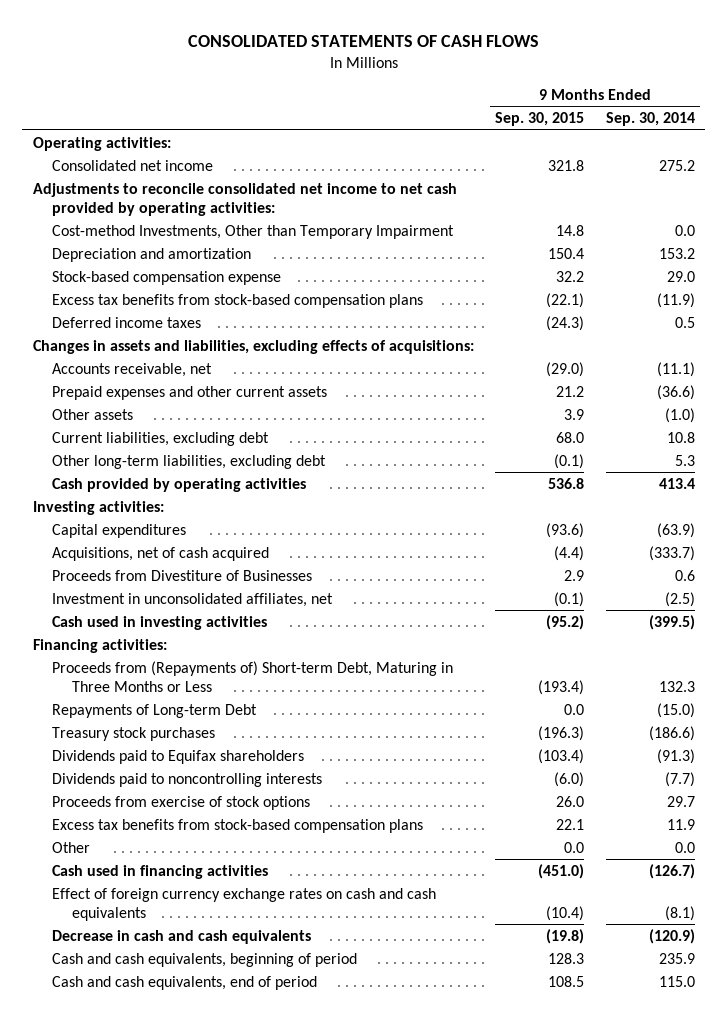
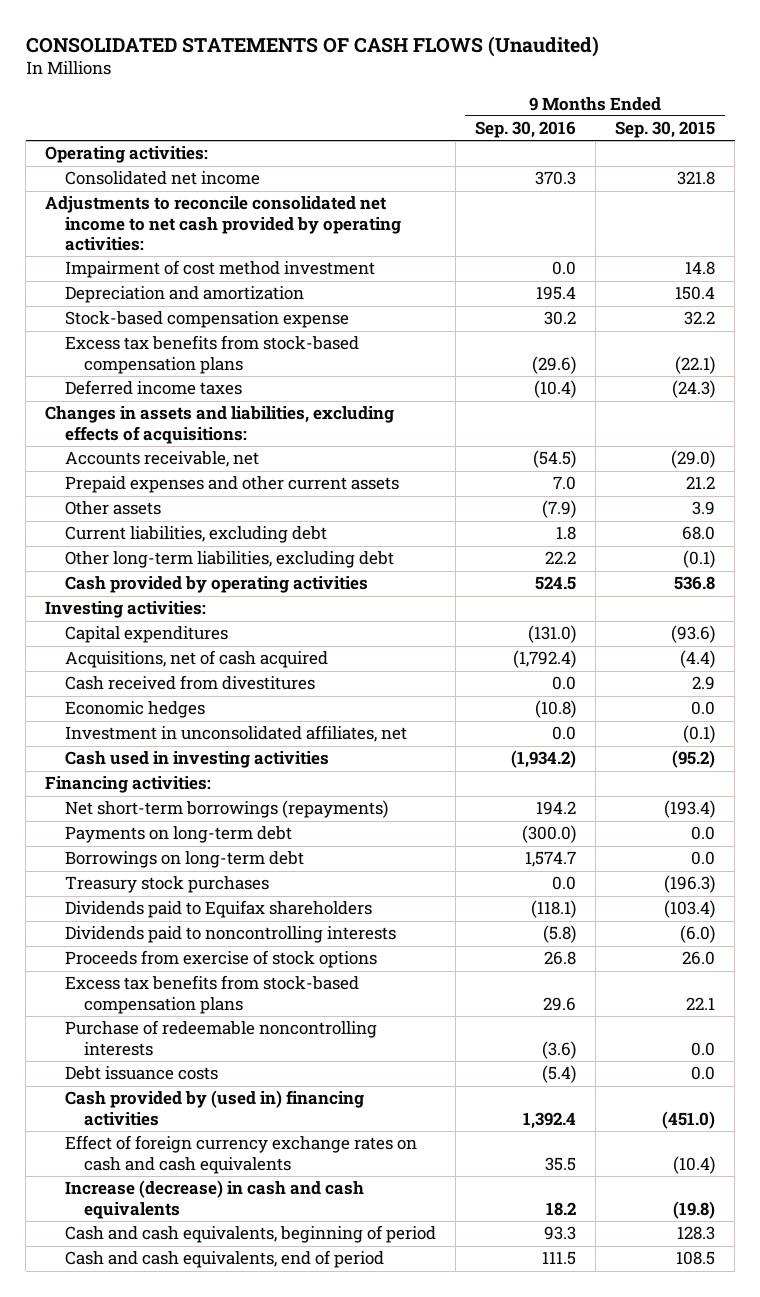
[187,34,539,47] CONSOLIDATED STATEMENTS OF CASH FLOWS -> [25,35,599,57] CONSOLIDATED STATEMENTS OF CASH FLOWS (Unaudited)
[605,112,695,127] Sep. 30, 2014 -> none
none -> [474,121,576,139] Sep. 30, 2016
[52,224,455,239] Cost-method Investments, Other than Temporary Impairment -> [64,260,375,279] Impairment of cost method investment
[52,569,313,581] Proceeds from Divestiture of Businesses -> [64,675,315,691] Cash received from divestitures
none -> [64,701,205,719] Economic hedges
[52,660,454,692] Proceeds from (Repayments of) Short-term Debt, Maturing in Three Months or Less -> [64,800,388,819] Net short-term borrowings (repayments)
[52,703,258,718] Repayments of Long-term Debt -> [64,826,292,844] Payments on long-term debt
none -> [64,851,304,869] Borrowings on long-term debt
[52,841,91,853] Other -> none
none -> [64,1020,377,1056] Purchase of redeemable noncontrolling interests
none -> [64,1066,218,1081] Debt issuance costs
[52,864,269,879] Cash used in financing activities -> [64,1090,364,1126] Cash provided by (used in) financing activities
[52,929,312,944] Decrease in cash and cash equivalents -> [64,1180,364,1219] Increase (decrease) in cash and cash equivalents

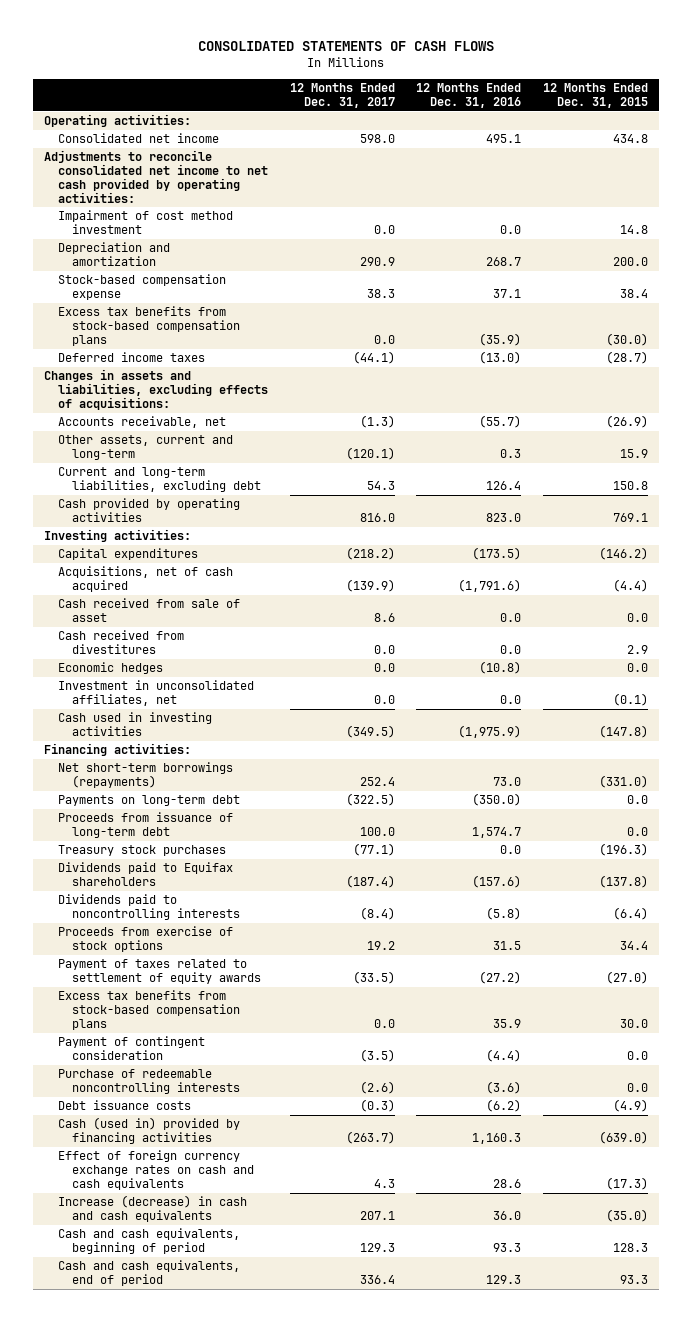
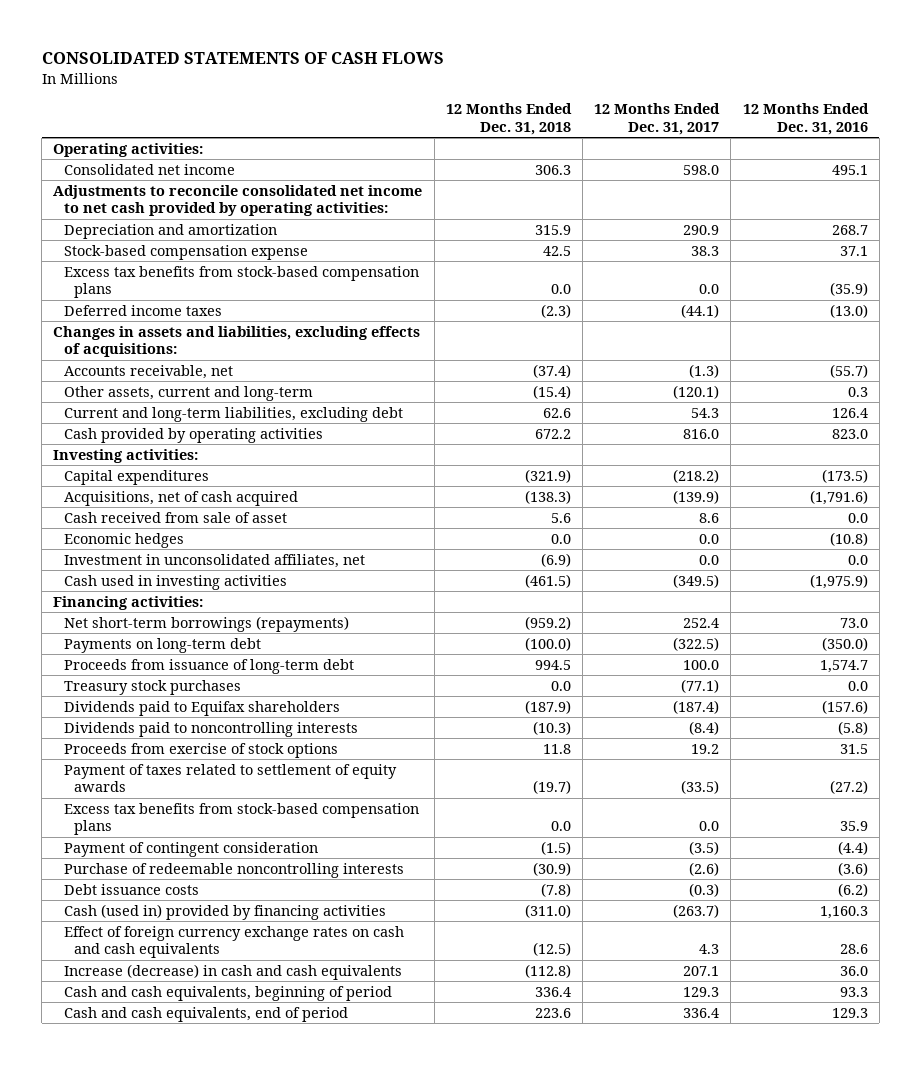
[543,83,649,109] 12 Months Ended Dec. 31, 2015 -> none
none -> [445,103,572,135] 12 Months Ended Dec. 31, 2018
[57,210,233,235] Impairment of cost method investment -> none
[57,630,184,655] Cash received from divestitures -> none

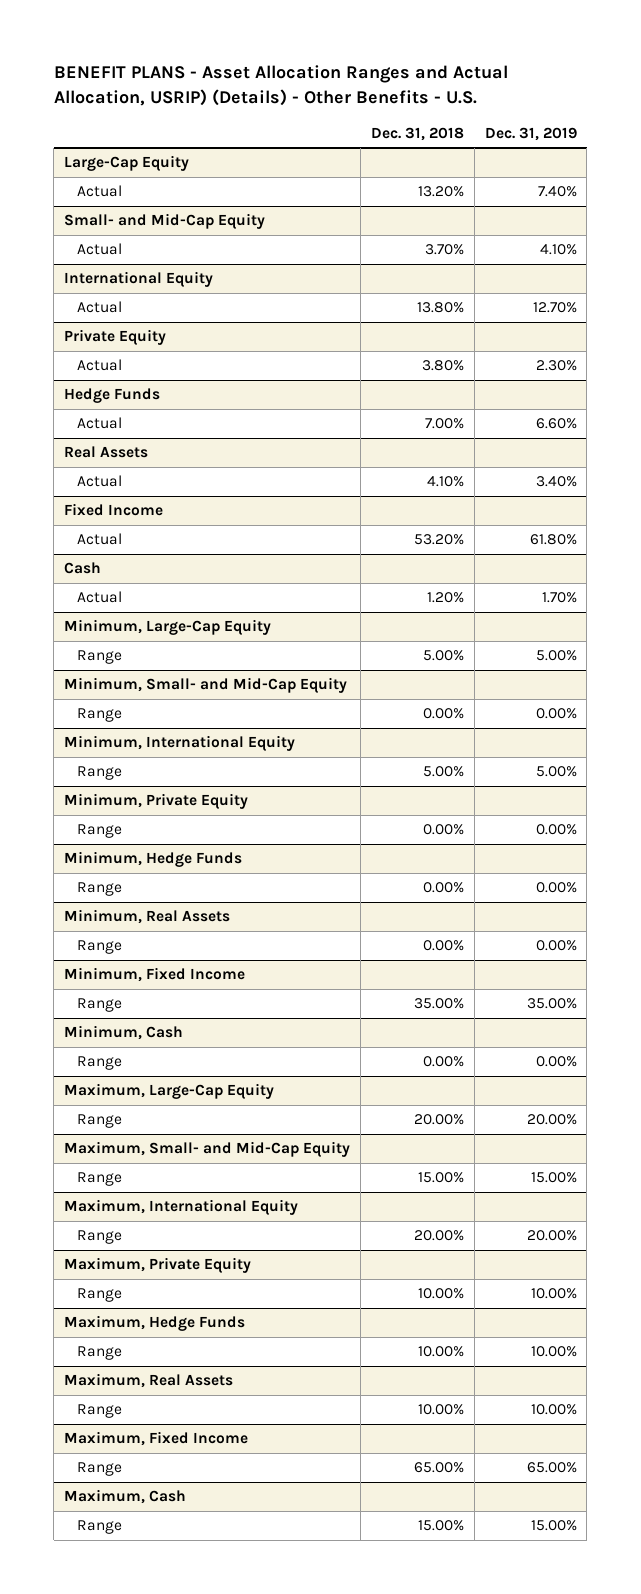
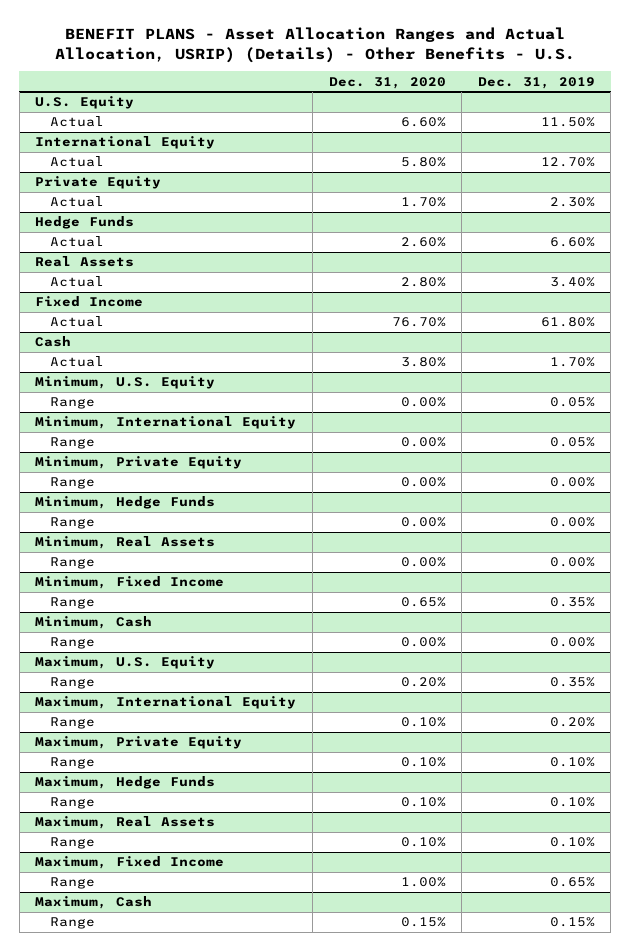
[370,126,464,141] Dec. 31, 2018 -> none
none -> [328,76,446,89] Dec. 31, 2020
[64,213,266,230] Small- and Mid-Cap Equity -> none
[77,243,123,256] Actual -> none
[64,155,190,172] Large-Cap Equity -> [35,96,135,110] U.S. Equity
[537,186,577,198] 7.40% -> [540,117,595,128] 11.50%
[64,619,272,636] Minimum, Large-Cap Equity -> none
[64,677,348,694] Minimum, Small- and Mid-Cap Equity -> none
[77,708,123,723] Range -> none
none -> [35,376,216,390] Minimum, U.S. Equity
[535,650,577,662] 5.00% -> [549,397,595,408] 0.05%
[535,766,577,778] 5.00% -> [549,437,595,448] 0.05%
[526,998,577,1010] 35.00% -> [549,597,595,608] 0.35%
[64,1083,275,1100] Maximum, Large-Cap Equity -> none
[64,1141,351,1158] Maximum, Small- and Mid-Cap Equity -> none
[77,1172,123,1187] Range -> none
none -> [35,656,216,670] Maximum, U.S. Equity
[526,1114,577,1126] 20.00% -> [549,677,595,688] 0.35%
[526,1230,577,1242] 20.00% -> [549,717,595,728] 0.20%
[530,1288,577,1300] 10.00% -> [549,757,595,768] 0.10%
[530,1346,577,1358] 10.00% -> [549,797,595,808] 0.10%
[530,1404,577,1416] 10.00% -> [549,837,595,848] 0.10%
[526,1462,577,1474] 65.00% -> [549,877,595,888] 0.65%
[530,1520,577,1532] 15.00% -> [549,917,595,928] 0.15%

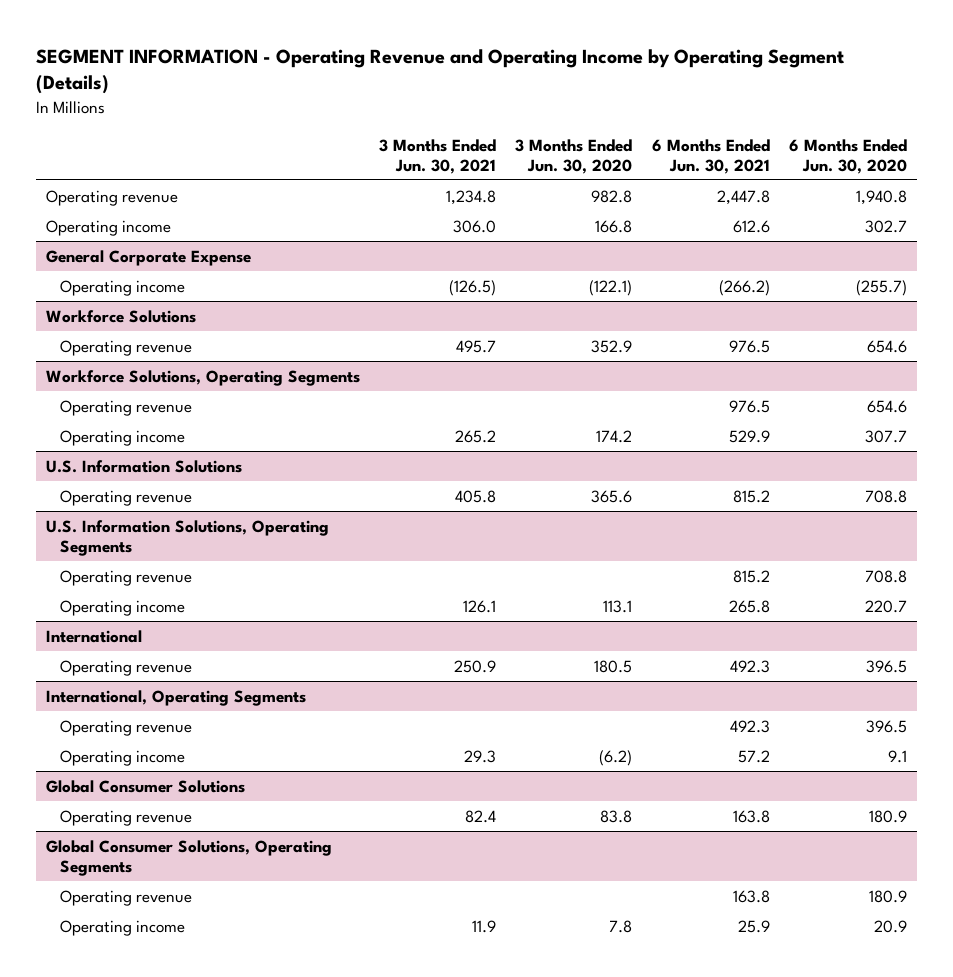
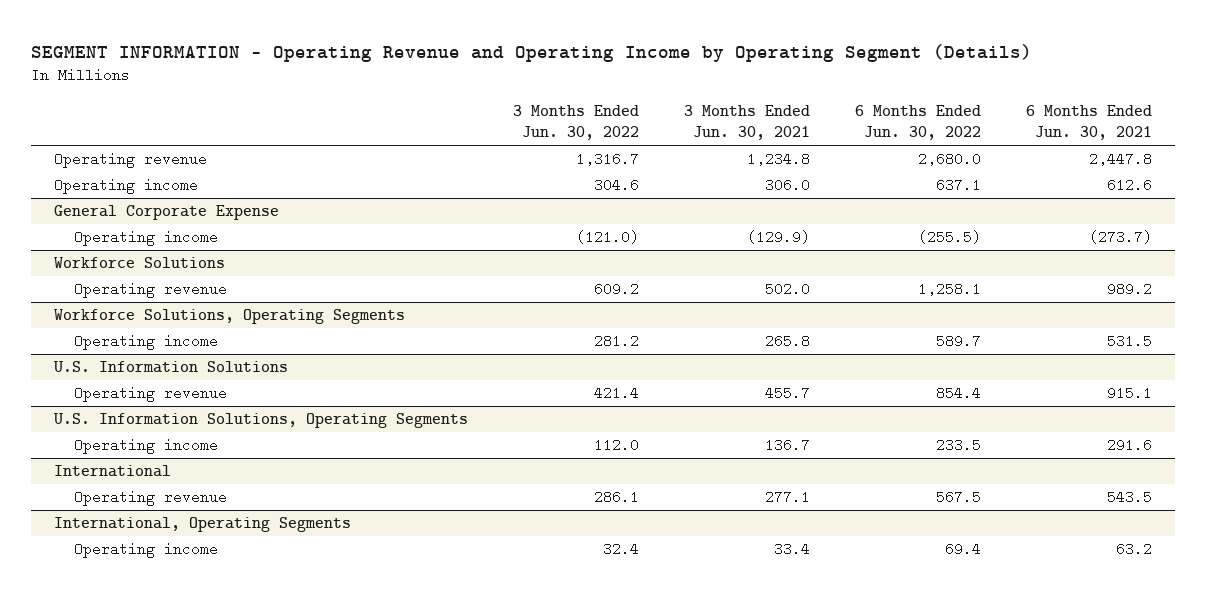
[515,138,633,174] 3 Months Ended Jun. 30, 2020 -> none
[789,138,908,174] 6 Months Ended Jun. 30, 2020 -> none
none -> [512,104,639,141] 3 Months Ended Jun. 30, 2022
none -> [855,104,982,141] 6 Months Ended Jun. 30, 2022
[449,279,497,296] (126.5) -> [746,230,810,245] (129.9)
[718,279,770,296] (266.2) -> [1089,230,1153,245] (273.7)
[456,339,497,353] 495.7 -> [764,282,810,297] 502.0
[728,339,770,353] 976.5 -> [1107,282,1153,297] 989.2
[59,399,192,416] Operating revenue -> none
[455,429,497,443] 265.2 -> [764,334,810,349] 265.8
[728,429,770,443] 529.9 -> [1107,334,1153,349] 531.5
[455,489,497,503] 405.8 -> [764,386,810,401] 455.7
[732,489,770,503] 815.2 -> [1107,386,1153,401] 915.1
[59,569,192,586] Operating revenue -> none
[463,599,497,613] 126.1 -> [764,438,810,453] 136.7
[728,599,770,613] 265.8 -> [1107,438,1153,453] 291.6
[454,659,497,673] 250.9 -> [764,490,810,505] 277.1
[729,659,770,673] 492.3 -> [1107,490,1153,505] 543.5
[59,719,192,736] Operating revenue -> none
[45,779,245,793] Global Consumer Solutions -> none
[59,809,192,826] Operating revenue -> none
[45,839,332,876] Global Consumer Solutions, Operating Segments -> none
[59,889,192,906] Operating revenue -> none
[59,919,185,936] Operating income -> none
[464,749,497,763] 29.3 -> [773,542,810,557] 33.4
[737,749,770,763] 57.2 -> [1116,542,1153,557] 63.2

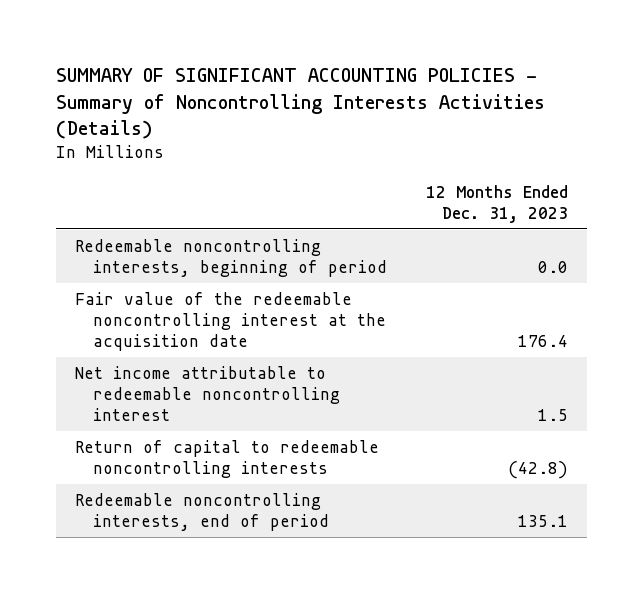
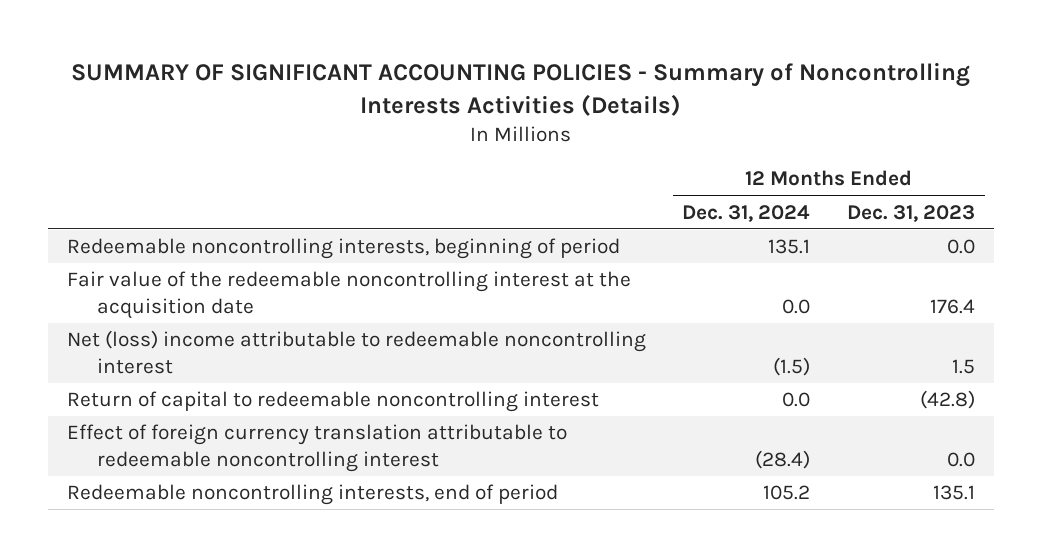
none -> [682,204,811,222] Dec. 31, 2024
[75,366,341,422] Net income attributable to redeemable noncontrolling interest -> [66,330,646,375] Net (loss) income attributable to redeemable noncontrolling interest
[75,440,380,479] Return of capital to redeemable noncontrolling interests -> [66,391,599,413] Return of capital to redeemable noncontrolling interest
none -> [66,424,567,473] Effect of foreign currency translation attributable to redeemable noncontrolling interest

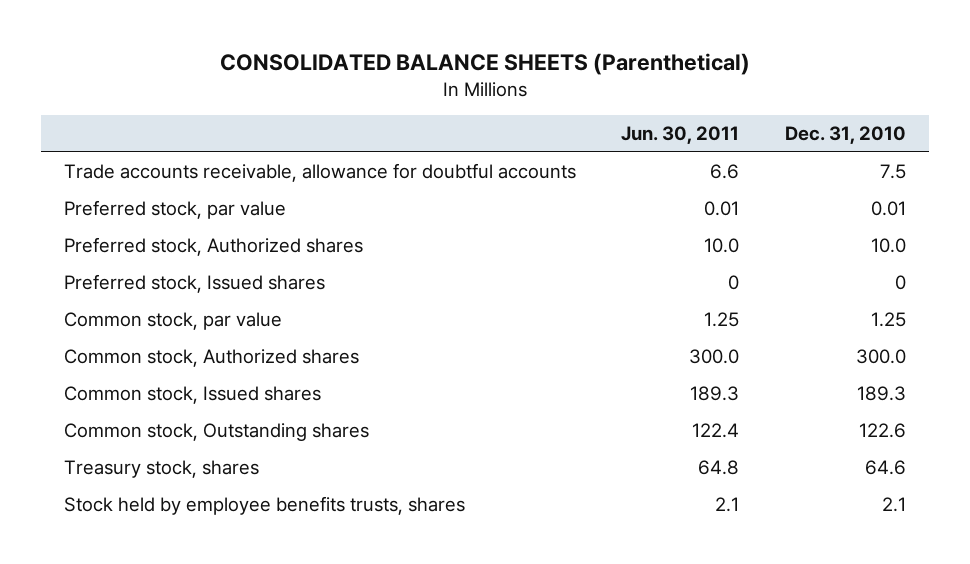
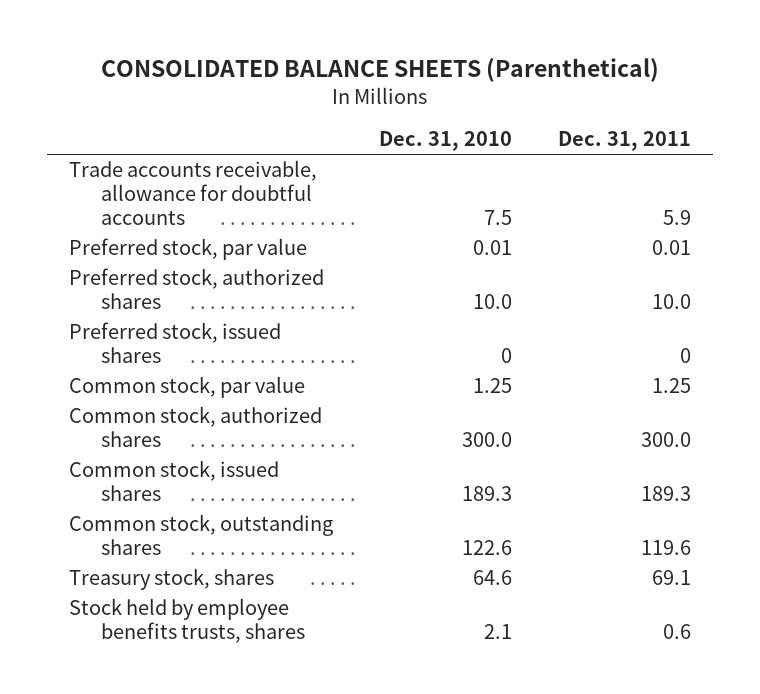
[621,126,740,145] Jun. 30, 2011 -> none
none -> [557,131,691,152] Dec. 31, 2011
[63,237,363,257] Preferred stock, Authorized shares -> [69,268,325,310] Preferred stock, authorized shares
[63,274,325,294] Preferred stock, Issued shares -> [69,322,282,364] Preferred stock, issued shares
[63,349,359,368] Common stock, Authorized shares -> [69,406,323,448] Common stock, authorized shares
[63,386,321,405] Common stock, Issued shares -> [69,460,280,502] Common stock, issued shares
[63,423,369,442] Common stock, Outstanding shares -> [69,514,334,556] Common stock, outstanding shares

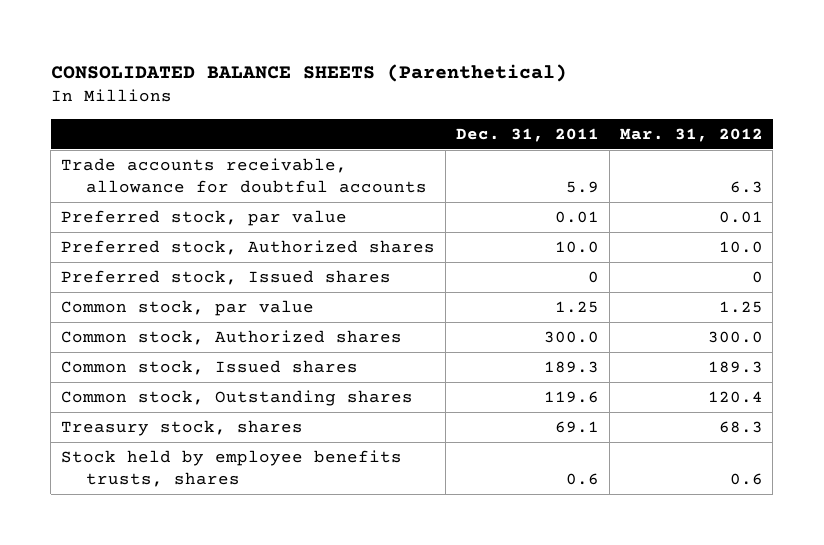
[379,131,513,152] Dec. 31, 2010 -> none
none -> [619,127,763,142] Mar. 31, 2012
[69,268,325,310] Preferred stock, authorized shares -> [61,240,436,256] Preferred stock, Authorized shares
[69,322,282,364] Preferred stock, issued shares -> [61,270,392,286] Preferred stock, Issued shares
[69,406,323,448] Common stock, authorized shares -> [61,330,403,346] Common stock, Authorized shares
[69,460,280,502] Common stock, issued shares -> [61,360,359,376] Common stock, Issued shares
[69,514,334,556] Common stock, outstanding shares -> [61,390,414,407] Common stock, Outstanding shares

